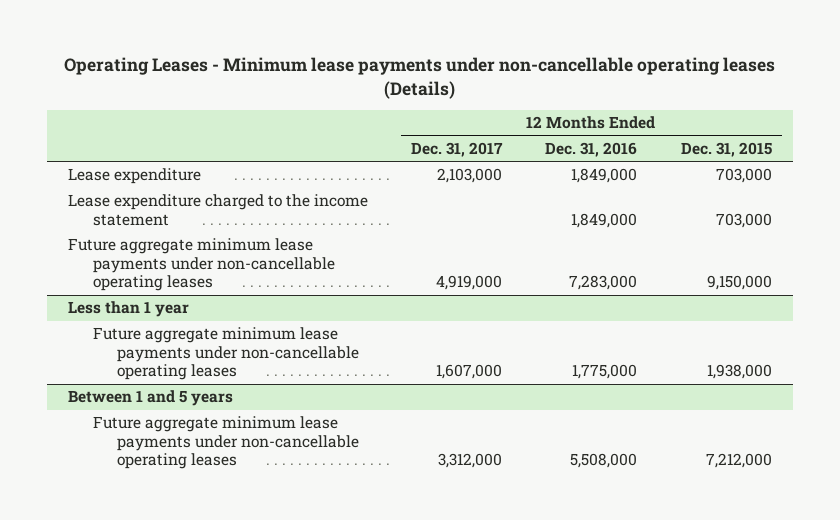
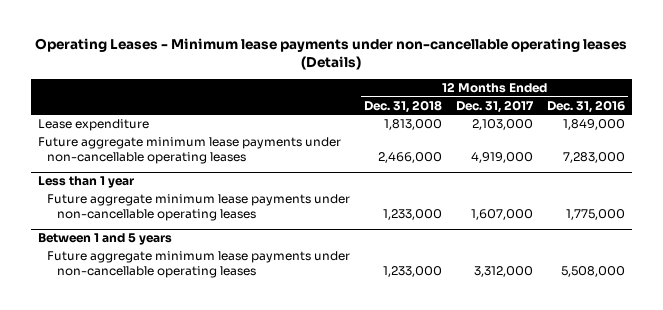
[680,142,772,158] Dec. 31, 2015 -> none
none -> [364,99,443,113] Dec. 31, 2018
[68,194,369,226] Lease expenditure charged to the income statement -> none

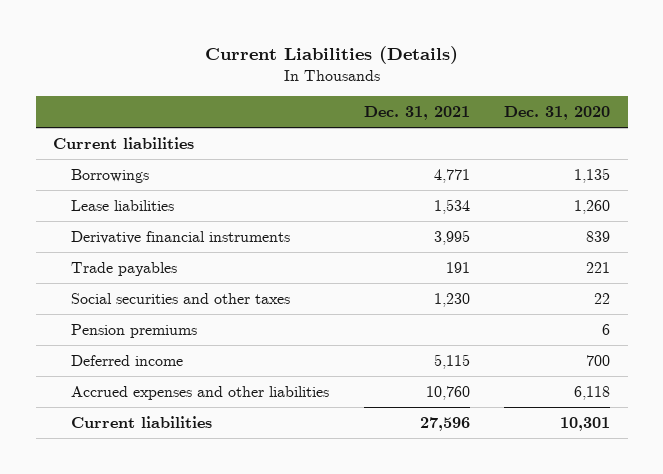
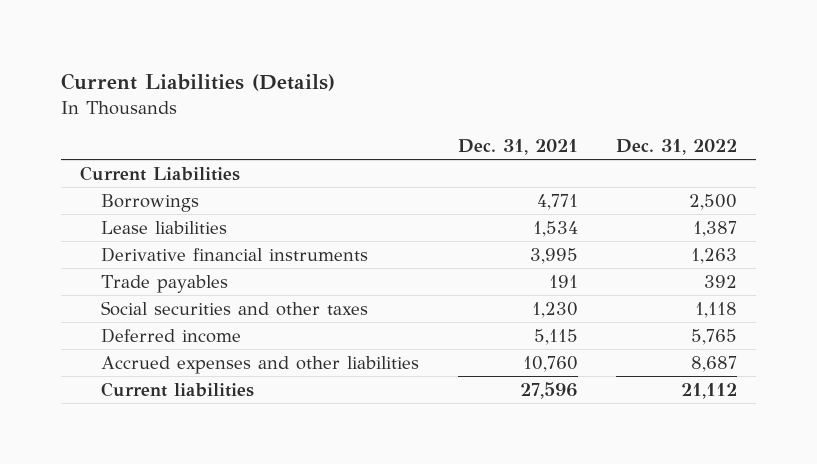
[504,106,611,121] Dec. 31, 2020 -> none
none -> [616,139,738,156] Dec. 31, 2022
[53,136,195,149] Current liabilities -> [79,165,240,181] Current Liabilities
[70,323,197,338] Pension premiums -> none

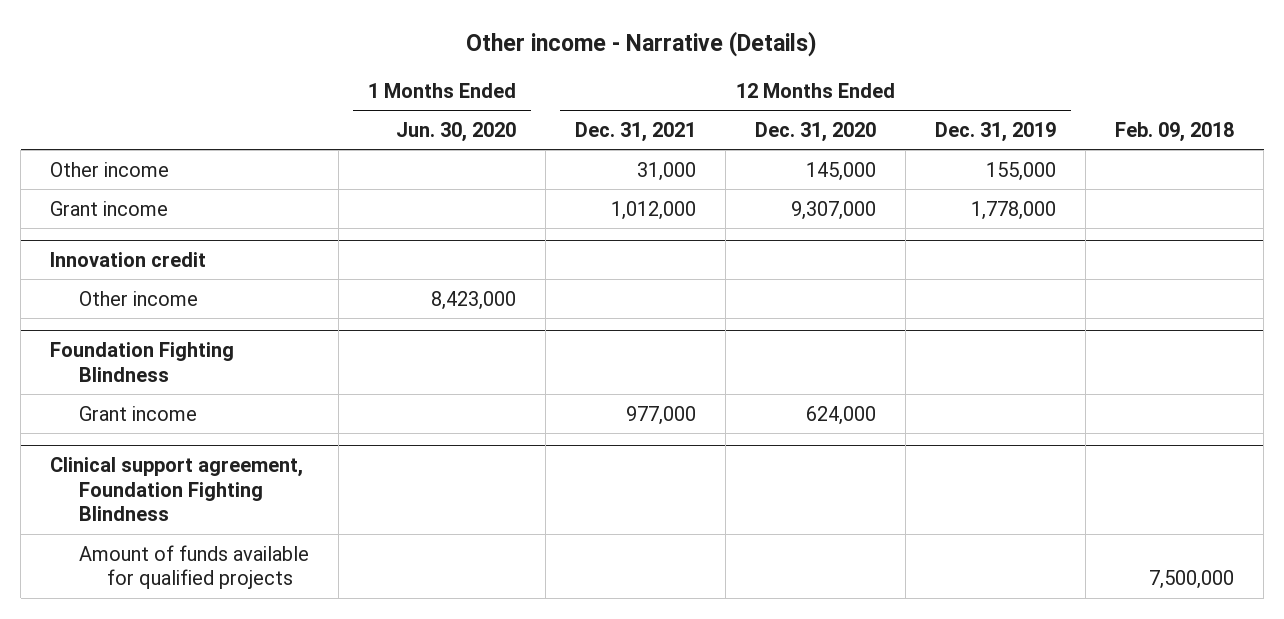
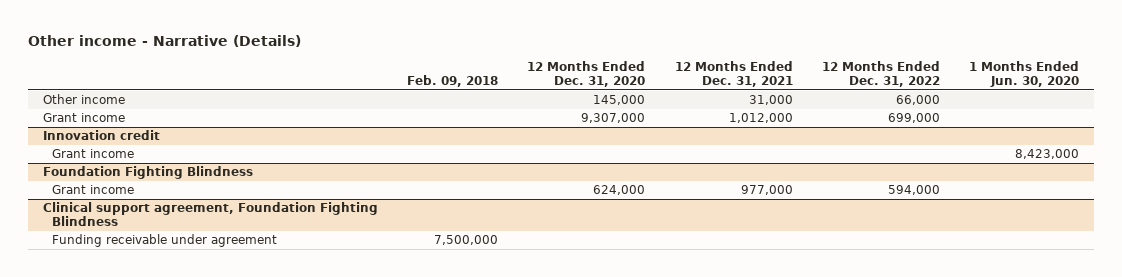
[935,121,1057,142] Dec. 31, 2019 -> none
none -> [822,60,941,87] 12 Months Ended Dec. 31, 2022
[78,290,198,306] Other income -> [52,149,135,159] Grant income
[78,544,309,590] Amount of funds available for qualified projects -> none
none -> [52,234,278,248] Funding receivable under agreement

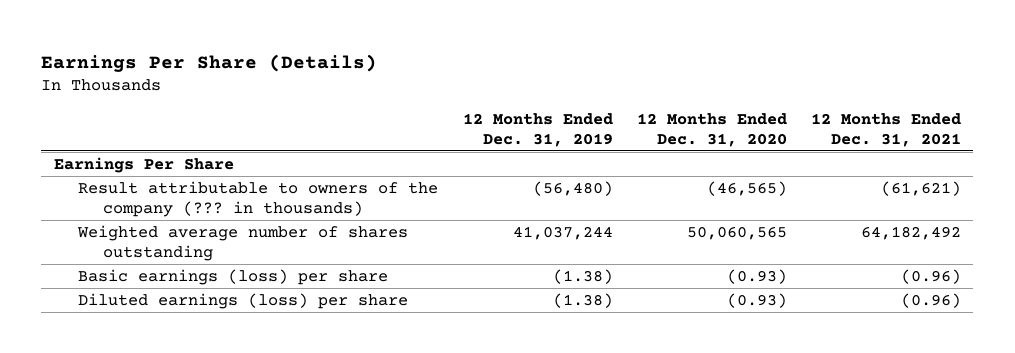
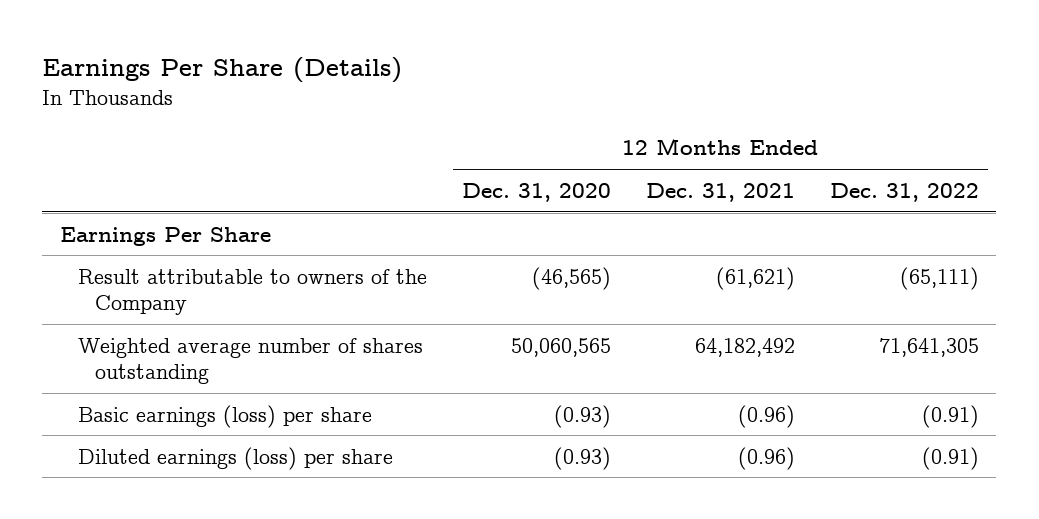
[462,113,613,147] 12 Months Ended Dec. 31, 2019 -> none
none -> [829,182,979,202] Dec. 31, 2022
[78,180,439,217] Result attributable to owners of the company (??? in thousands) -> [77,268,427,316] Result attributable to owners of the Company

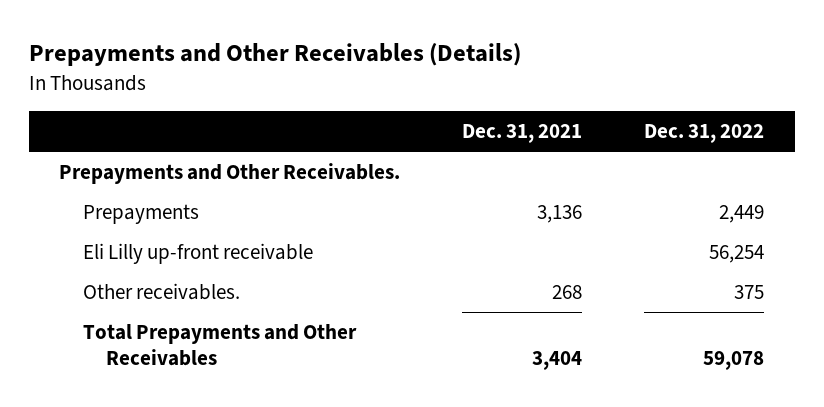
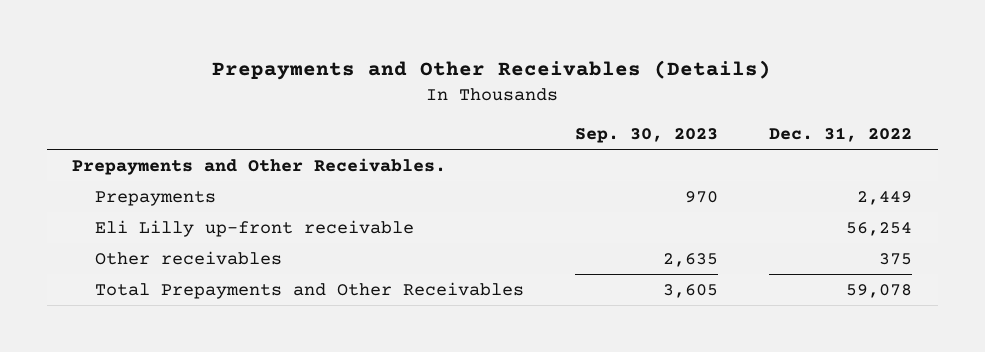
[462,124,583,144] Dec. 31, 2021 -> none
none -> [575,127,719,143] Sep. 30, 2023
[82,283,240,301] Other receivables. -> [95,250,283,265] Other receivables

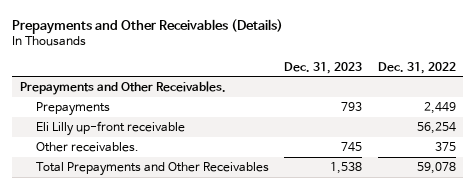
[575,127,719,143] Sep. 30, 2023 -> none
none -> [284,61,363,74] Dec. 31, 2023
[95,250,283,265] Other receivables -> [35,141,139,152] Other receivables.

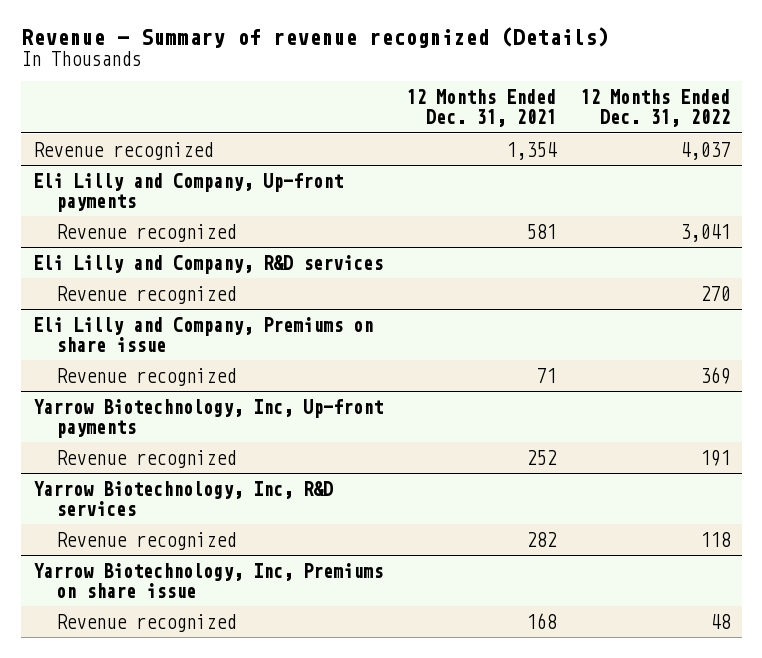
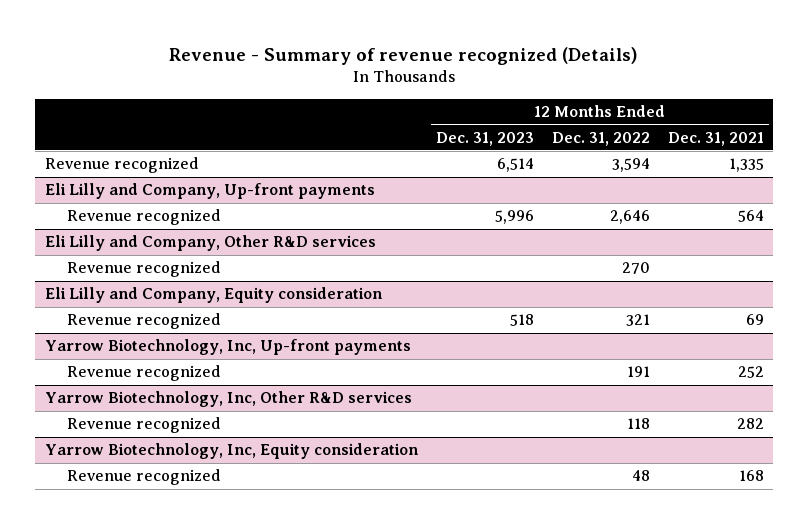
none -> [435,131,534,146] Dec. 31, 2023
[506,141,558,160] 1,354 -> [729,158,765,173] 1,335
[679,141,730,160] 4,037 -> [612,158,651,173] 3,594
[526,223,557,239] 581 -> [738,210,765,223] 564
[679,223,730,242] 3,041 -> [610,210,651,225] 2,646
[32,254,383,274] Eli Lilly and Company, R&D services -> [44,235,376,252] Eli Lilly and Company, Other R&D services
[32,316,373,352] Eli Lilly and Company, Premiums on share issue -> none
none -> [44,287,383,304] Eli Lilly and Company, Equity consideration
[536,367,557,383] 71 -> [746,314,765,326] 69
[699,366,730,384] 369 -> [626,314,651,327] 321
[32,480,333,516] Yarrow Biotechnology, Inc, R&D services -> [44,391,412,408] Yarrow Biotechnology, Inc, Other R&D services
[32,562,383,598] Yarrow Biotechnology, Inc, Premiums on share issue -> none
none -> [44,443,419,460] Yarrow Biotechnology, Inc, Equity consideration

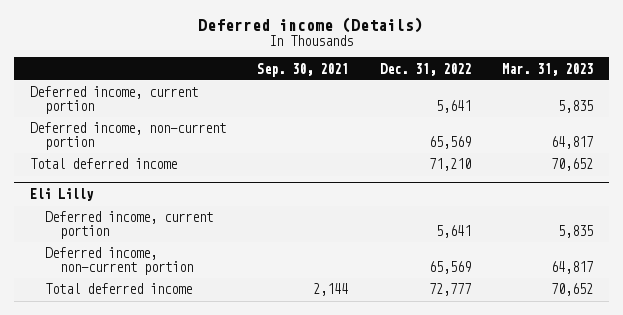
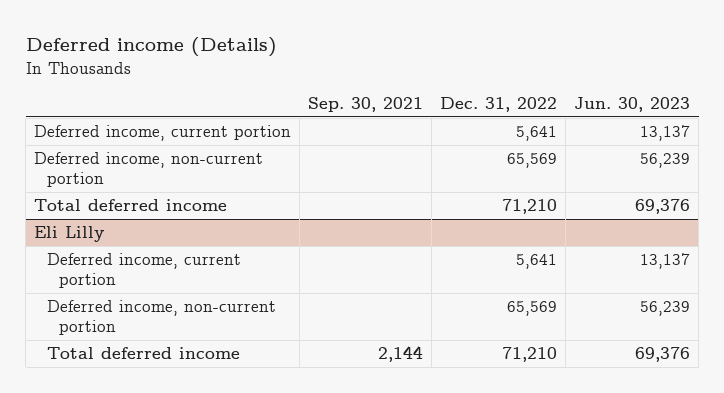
[502,62,594,76] Mar. 31, 2023 -> none
none -> [574,97,691,113] Jun. 30, 2023
[428,283,471,297] 72,777 -> [502,346,558,362] 71,210

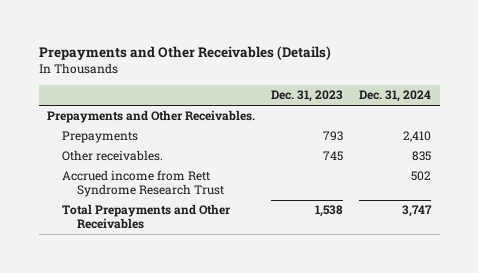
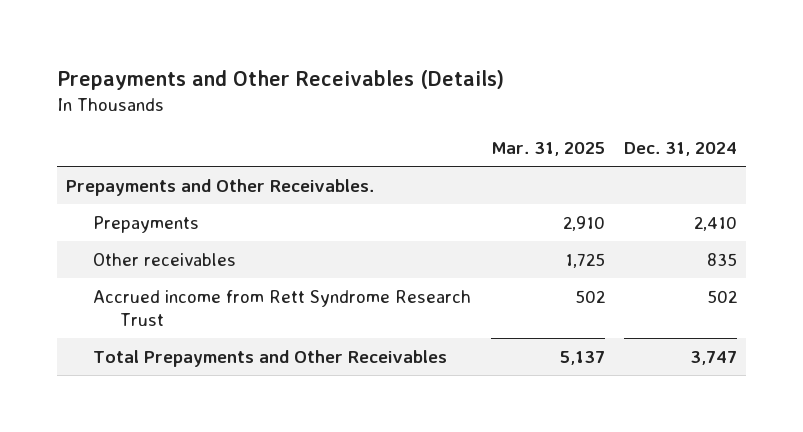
[271,90,344,103] Dec. 31, 2023 -> none
none -> [490,142,605,157] Mar. 31, 2025
[61,150,163,162] Other receivables. -> [93,252,237,266] Other receivables

